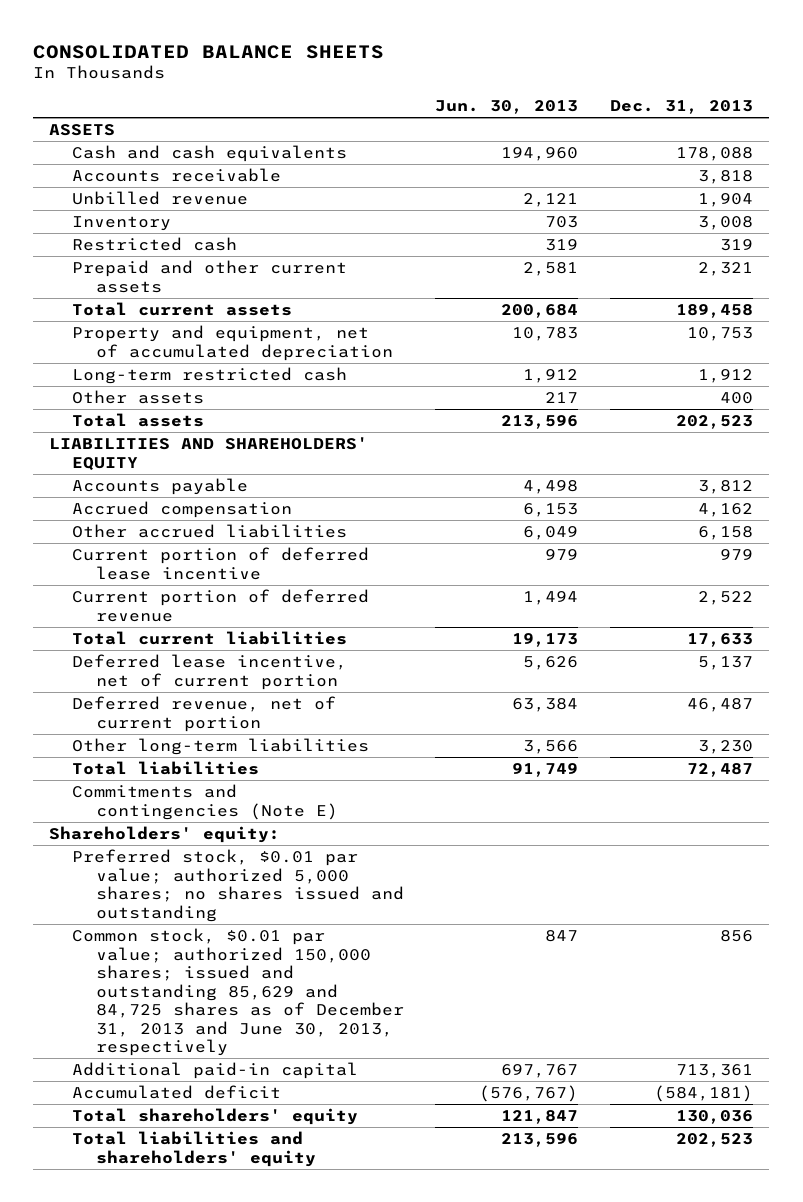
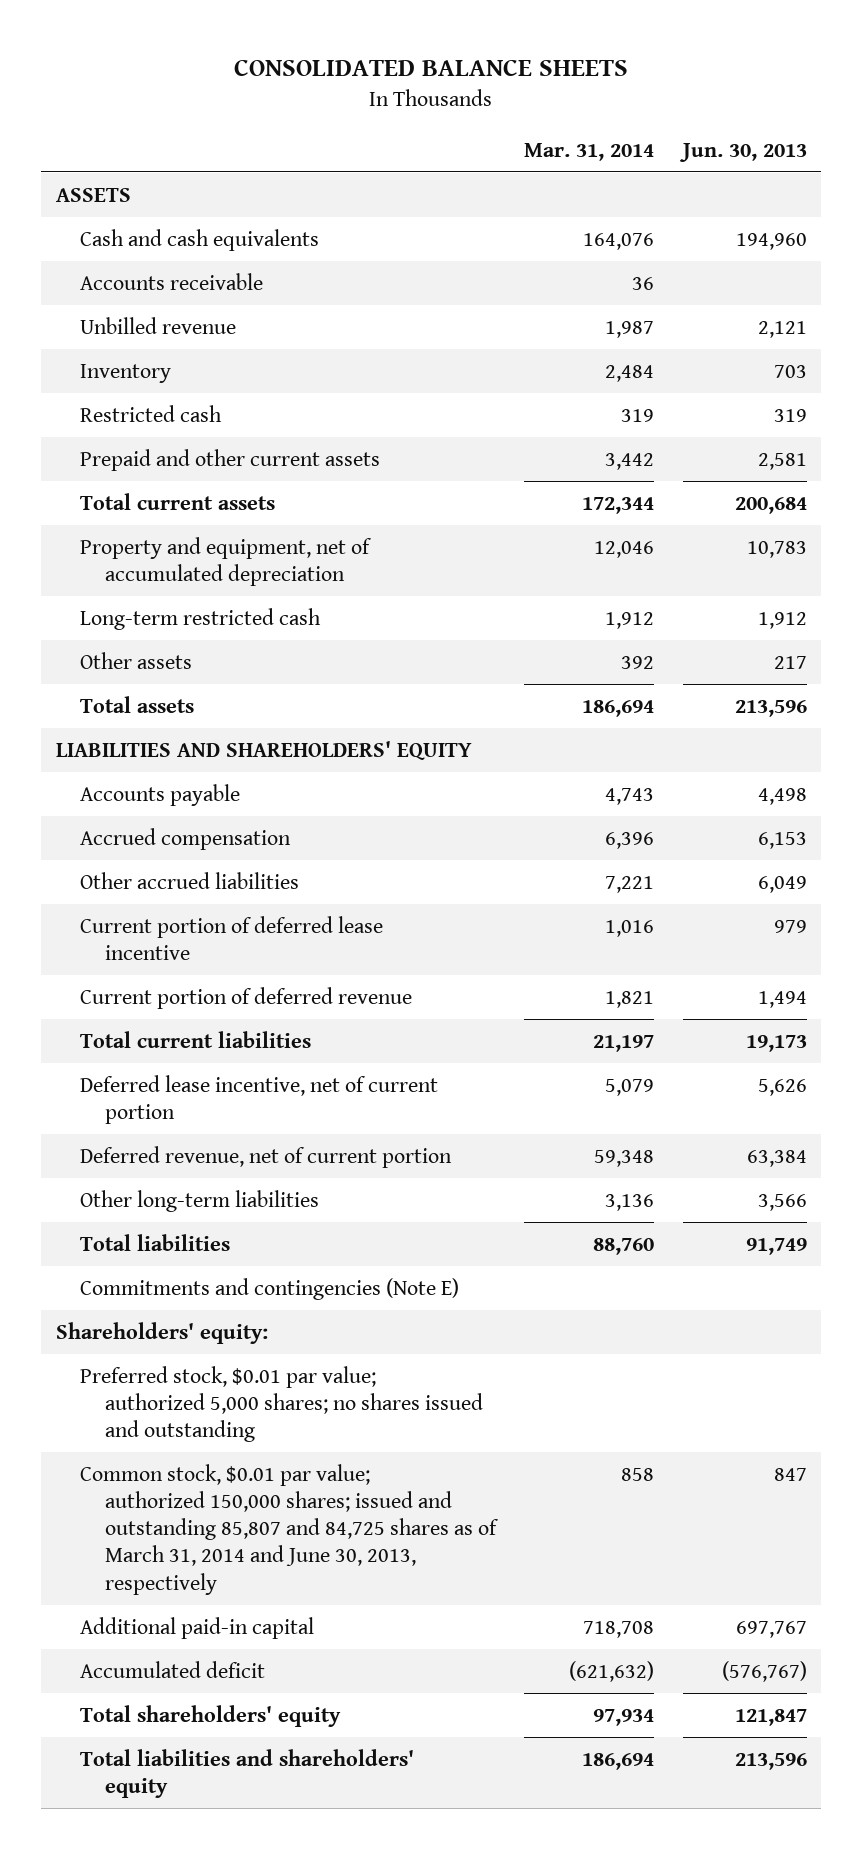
[610,100,754,115] Dec. 31, 2013 -> none
none -> [524,142,655,161] Mar. 31, 2014
[72,928,404,1057] Common stock, $0.01 par value; authorized 150,000 shares; issued and outstanding 85,629 and 84,725 shares as of December 31, 2013 and June 30, 2013, respectively -> [80,1463,499,1595] Common stock, $0.01 par value; authorized 150,000 shares; issued and outstanding 85,807 and 84,725 shares as of March 31, 2014 and June 30, 2013, respectively

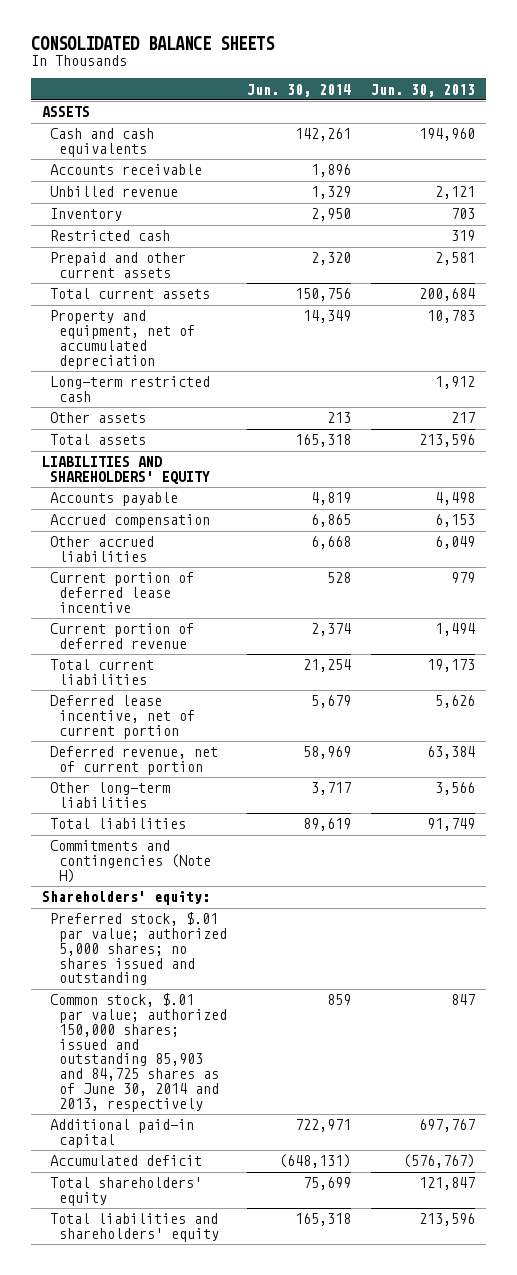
[524,142,655,161] Mar. 31, 2014 -> none
none -> [247,83,352,97] Jun. 30, 2014
[80,1277,460,1300] Commitments and contingencies (Note E) -> [50,840,211,883] Commitments and contingencies (Note H)
[80,1365,483,1443] Preferred stock, $0.01 par value; authorized 5,000 shares; no shares issued and outstanding -> [50,912,227,986] Preferred stock, $.01 par value; authorized 5,000 shares; no shares issued and outstanding
[80,1463,499,1595] Common stock, $0.01 par value; authorized 150,000 shares; issued and outstanding 85,807 and 84,725 shares as of March 31, 2014 and June 30, 2013, respectively -> [50,993,227,1112] Common stock, $.01 par value; authorized 150,000 shares; issued and outstanding 85,903 and 84,725 shares as of June 30, 2014 and 2013, respectively

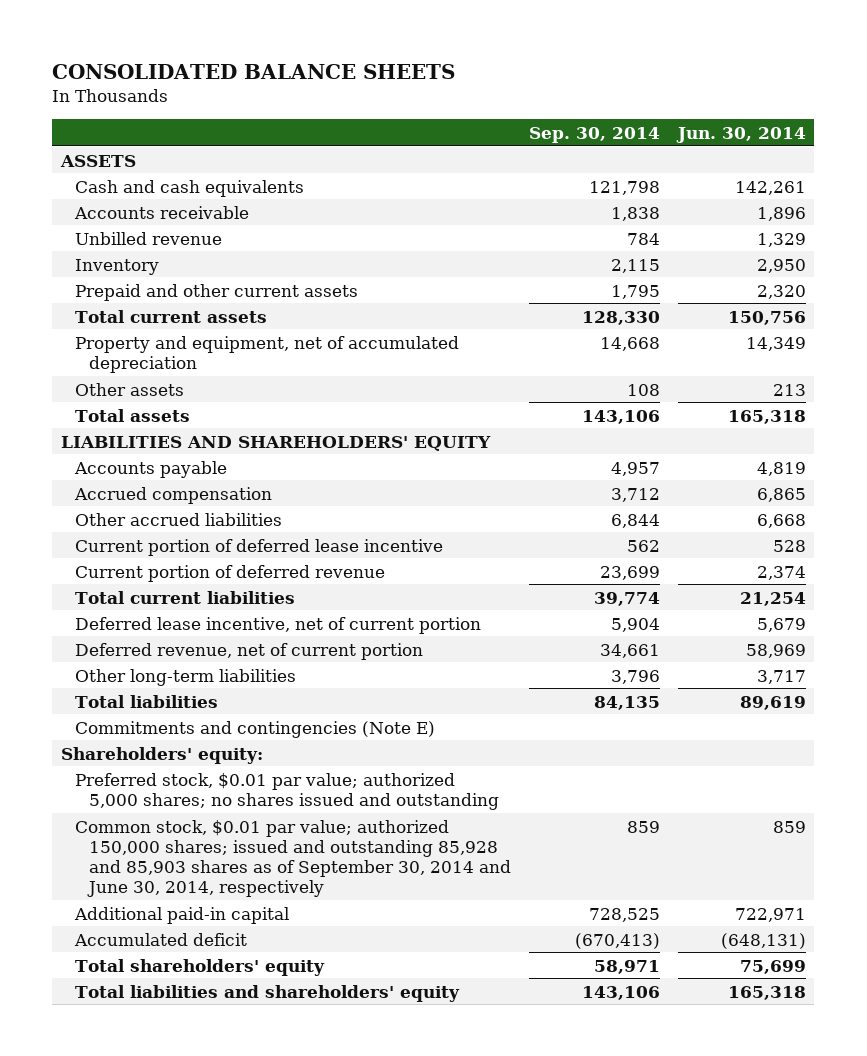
[371,83,476,97] Jun. 30, 2013 -> none
none -> [528,126,660,143] Sep. 30, 2014
[50,230,171,242] Restricted cash -> none
[50,376,211,403] Long-term restricted cash -> none
[50,840,211,883] Commitments and contingencies (Note H) -> [74,720,435,738] Commitments and contingencies (Note E)
[50,912,227,986] Preferred stock, $.01 par value; authorized 5,000 shares; no shares issued and outstanding -> [74,772,499,810] Preferred stock, $0.01 par value; authorized 5,000 shares; no shares issued and outstanding
[50,993,227,1112] Common stock, $.01 par value; authorized 150,000 shares; issued and outstanding 85,903 and 84,725 shares as of June 30, 2014 and 2013, respectively -> [74,819,511,898] Common stock, $0.01 par value; authorized 150,000 shares; issued and outstanding 85,928 and 85,903 shares as of September 30, 2014 and June 30, 2014, respectively

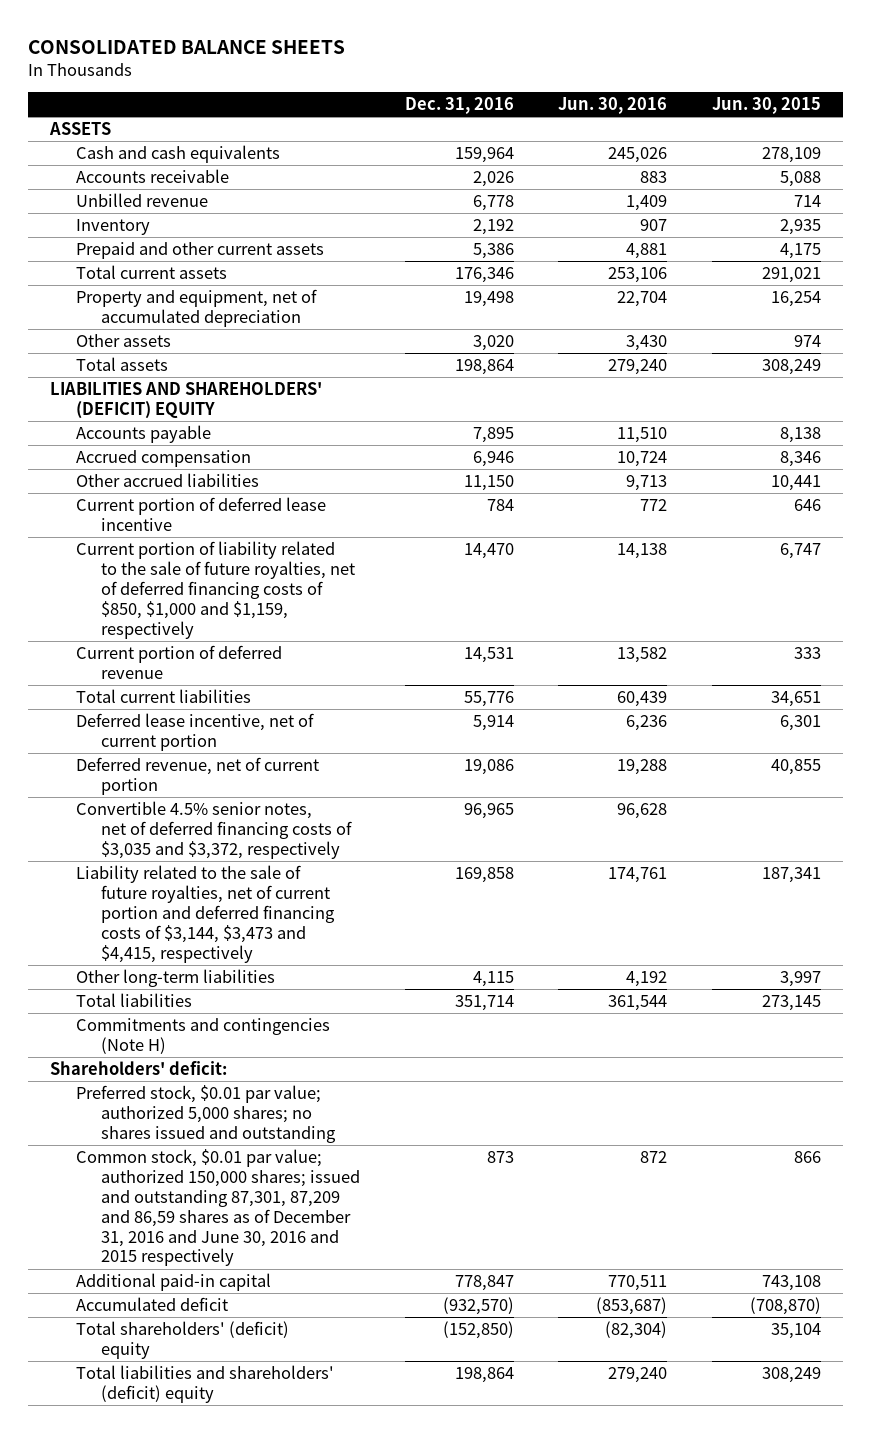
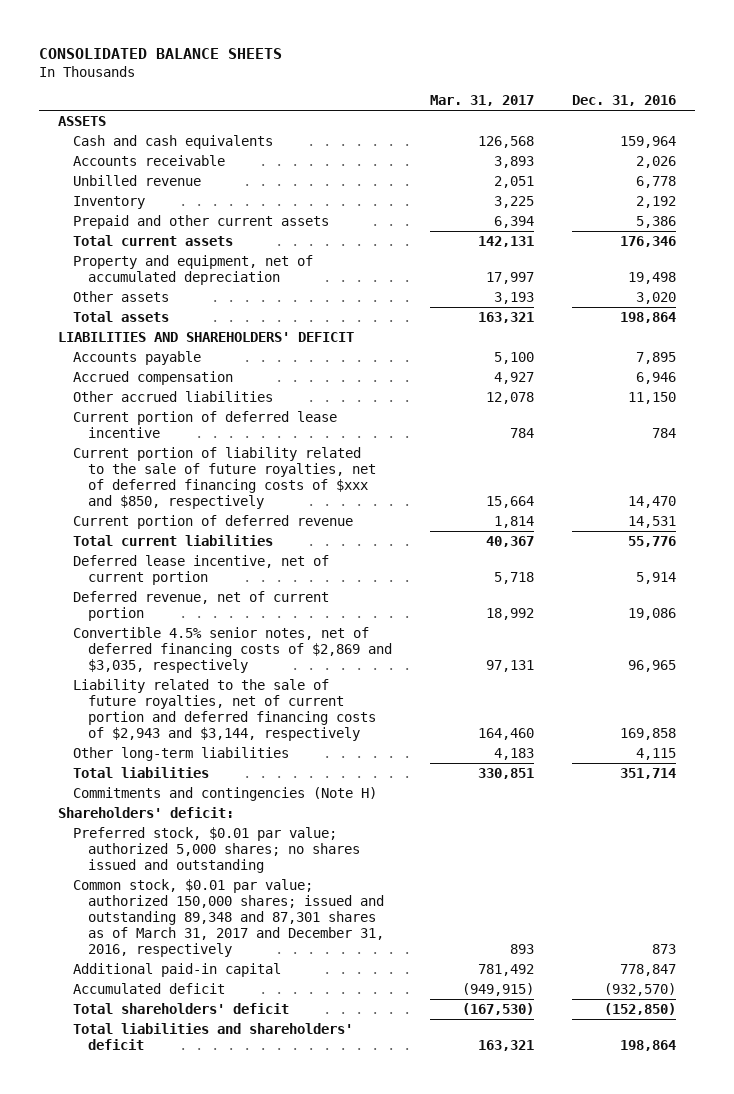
[558,97,668,115] Jun. 30, 2016 -> none
[711,97,821,115] Jun. 30, 2015 -> none
none -> [430,95,535,107] Mar. 31, 2017
[50,382,323,419] LIABILITIES AND SHAREHOLDERS' (DEFICIT) EQUITY -> [57,331,354,342] LIABILITIES AND SHAREHOLDERS' DEFICIT
[75,541,356,639] Current portion of liability related to the sale of future royalties, net of deferred financing costs of $850, $1,000 and $1,159, respectively -> [72,446,376,510] Current portion of liability related to the sale of future royalties, net of deferred financing costs of $xxx and $850, respectively
[75,801,353,859] Convertible 4.5% senior notes, net of deferred financing costs of $3,035 and $3,372, respectively -> [72,626,392,674] Convertible 4.5% senior notes, net of deferred financing costs of $2,869 and $3,035, respectively
[75,865,336,963] Liability related to the sale of future royalties, net of current portion and deferred financing costs of $3,144, $3,473 and $4,415, respectively -> [72,678,376,742] Liability related to the sale of future royalties, net of current portion and deferred financing costs of $2,943 and $3,144, respectively
[75,1149,361,1267] Common stock, $0.01 par value; authorized 150,000 shares; issued and outstanding 87,301, 87,209 and 86,59 shares as of December 31, 2016 and June 30, 2016 and 2015 respectively -> [72,878,384,958] Common stock, $0.01 par value; authorized 150,000 shares; issued and outstanding 89,348 and 87,301 shares as of March 31, 2017 and December 31, 2016, respectively
[75,1321,289,1359] Total shareholders' (deficit) equity -> [72,1002,289,1014] Total shareholders' deficit
[75,1365,334,1403] Total liabilities and shareholders' (deficit) equity -> [72,1022,353,1050] Total liabilities and shareholders' deficit

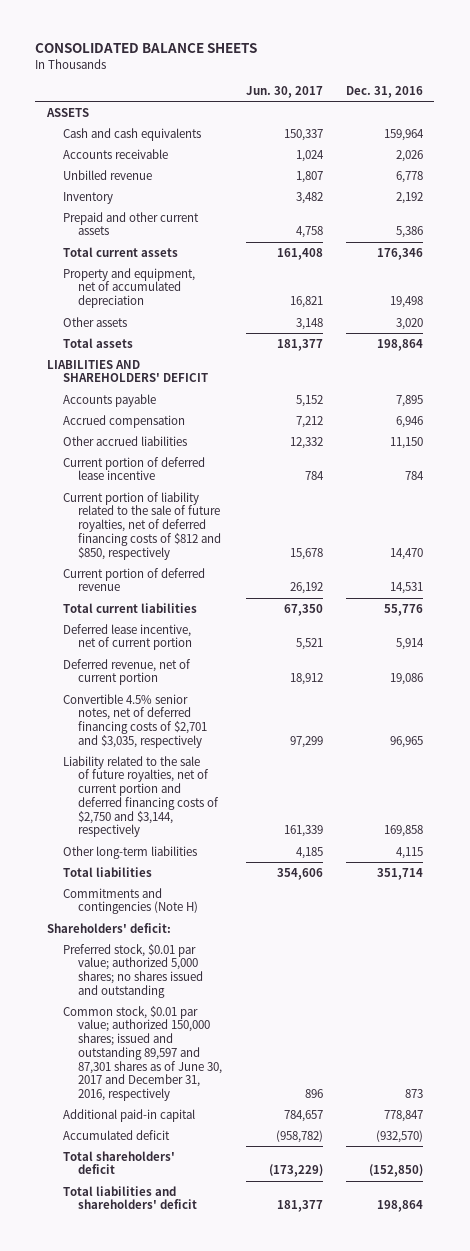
[430,95,535,107] Mar. 31, 2017 -> none
none -> [245,85,323,98] Jun. 30, 2017
[72,446,376,510] Current portion of liability related to the sale of future royalties, net of deferred financing costs of $xxx and $850, respectively -> [62,491,222,560] Current portion of liability related to the sale of future royalties, net of deferred financing costs of $812 and $850, respectively
[72,626,392,674] Convertible 4.5% senior notes, net of deferred financing costs of $2,869 and $3,035, respectively -> [62,693,208,748] Convertible 4.5% senior notes, net of deferred financing costs of $2,701 and $3,035, respectively
[72,678,376,742] Liability related to the sale of future royalties, net of current portion and deferred financing costs of $2,943 and $3,144, respectively -> [62,755,220,838] Liability related to the sale of future royalties, net of current portion and deferred financing costs of $2,750 and $3,144, respectively
[72,878,384,958] Common stock, $0.01 par value; authorized 150,000 shares; issued and outstanding 89,348 and 87,301 shares as of March 31, 2017 and December 31, 2016, respectively -> [62,1005,223,1102] Common stock, $0.01 par value; authorized 150,000 shares; issued and outstanding 89,597 and 87,301 shares as of June 30, 2017 and December 31, 2016, respectively

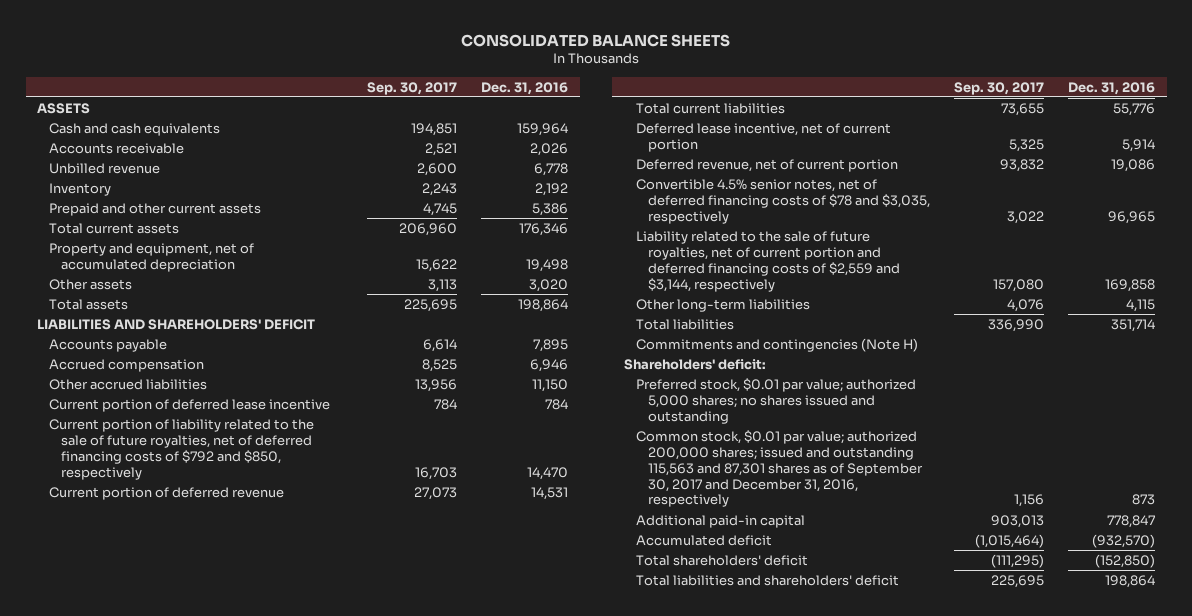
[245,85,323,98] Jun. 30, 2017 -> none
none -> [367,81,458,95] Sep. 30, 2017
[62,491,222,560] Current portion of liability related to the sale of future royalties, net of deferred financing costs of $812 and $850, respectively -> [49,418,315,480] Current portion of liability related to the sale of future royalties, net of deferred financing costs of $792 and $850, respectively
[62,693,208,748] Convertible 4.5% senior notes, net of deferred financing costs of $2,701 and $3,035, respectively -> [636,178,931,224] Convertible 4.5% senior notes, net of deferred financing costs of $78 and $3,035, respectively
[62,755,220,838] Liability related to the sale of future royalties, net of current portion and deferred financing costs of $2,750 and $3,144, respectively -> [636,230,901,292] Liability related to the sale of future royalties, net of current portion and deferred financing costs of $2,559 and $3,144, respectively
[62,1005,223,1102] Common stock, $0.01 par value; authorized 150,000 shares; issued and outstanding 89,597 and 87,301 shares as of June 30, 2017 and December 31, 2016, respectively -> [636,429,924,508] Common stock, $0.01 par value; authorized 200,000 shares; issued and outstanding 115,563 and 87,301 shares as of September 30, 2017 and December 31, 2016, respectively

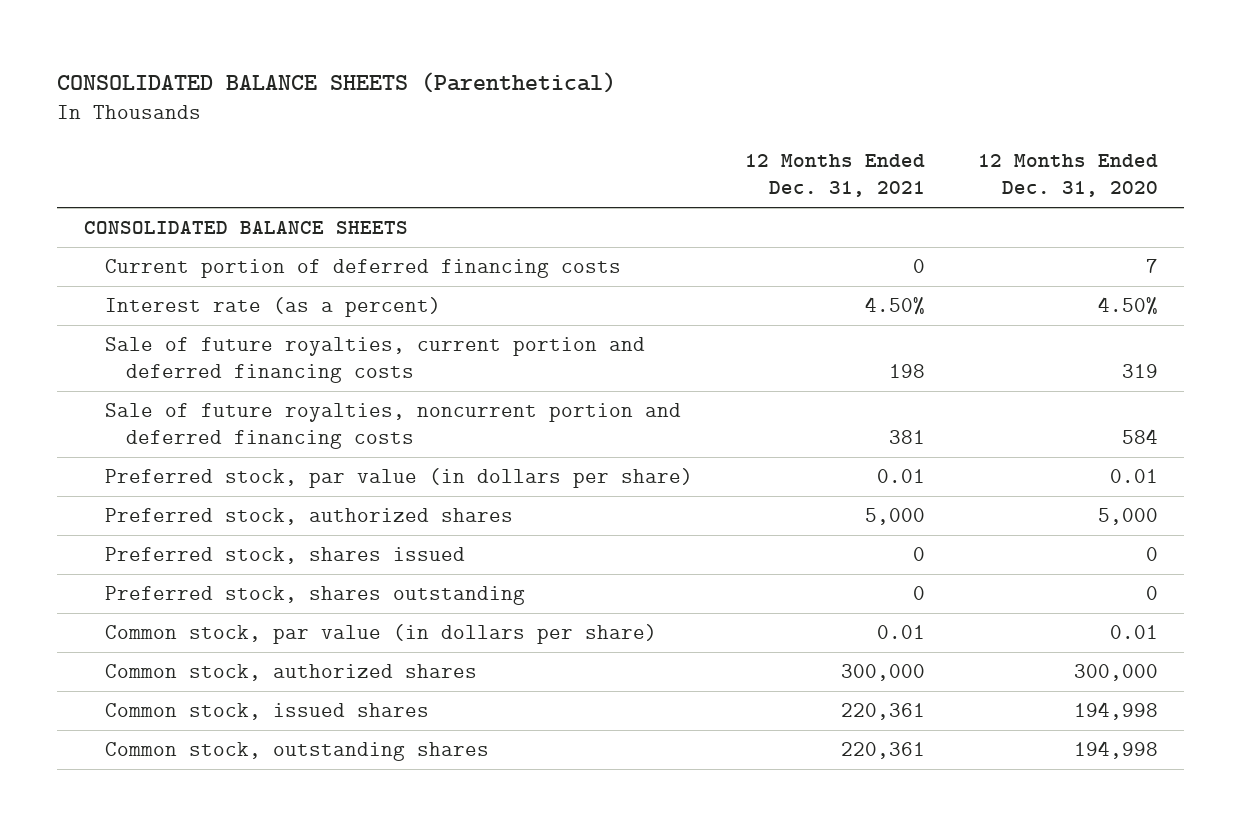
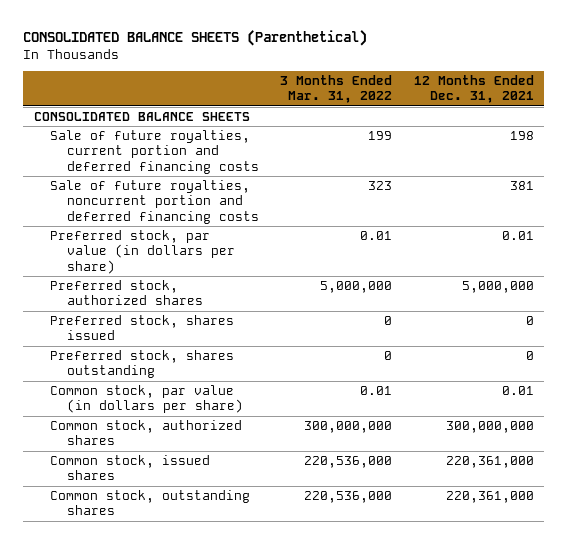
[978,153,1159,198] 12 Months Ended Dec. 31, 2020 -> none
none -> [280,75,393,104] 3 Months Ended Mar. 31, 2022
[104,259,621,279] Current portion of deferred financing costs -> none
[104,297,441,318] Interest rate (as a percent) -> none
[865,508,926,526] 5,000 -> [461,280,534,293] 5,000,000
[841,664,926,682] 300,000 -> [445,420,534,433] 300,000,000
[841,703,926,721] 220,361 -> [445,455,534,468] 220,361,000
[841,742,926,760] 220,361 -> [445,490,534,503] 220,361,000

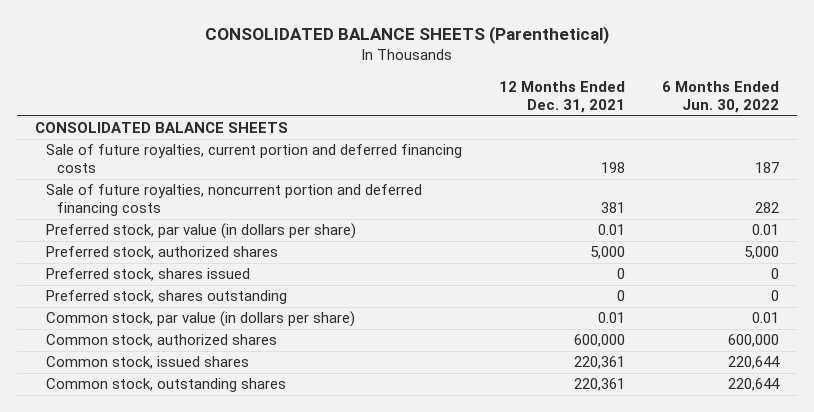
[280,75,393,104] 3 Months Ended Mar. 31, 2022 -> none
none -> [661,80,779,113] 6 Months Ended Jun. 30, 2022
[461,280,534,293] 5,000,000 -> [590,246,626,260] 5,000
[445,420,534,433] 300,000,000 -> [574,334,626,348] 600,000
[445,455,534,468] 220,361,000 -> [574,356,626,370] 220,361
[445,490,534,503] 220,361,000 -> [574,378,626,392] 220,361

